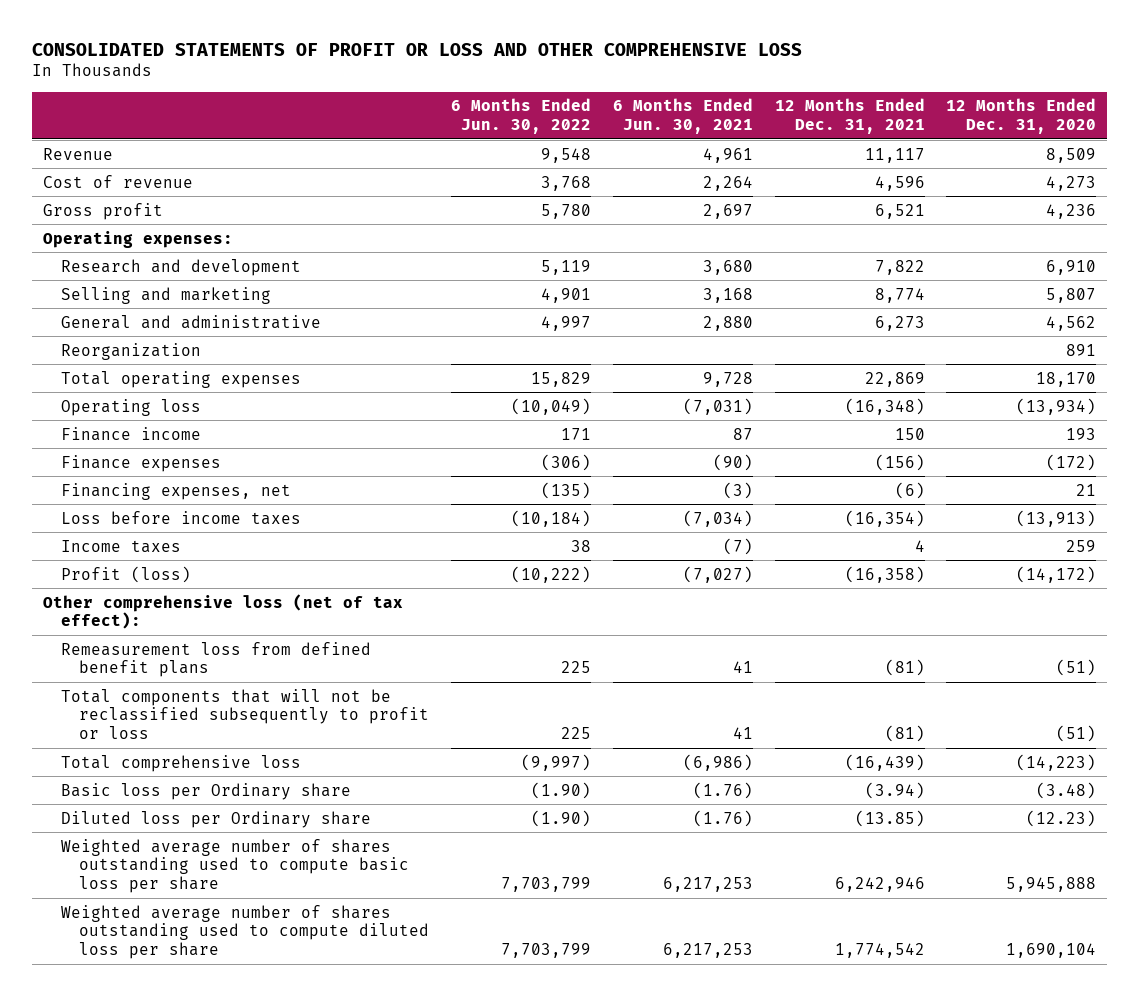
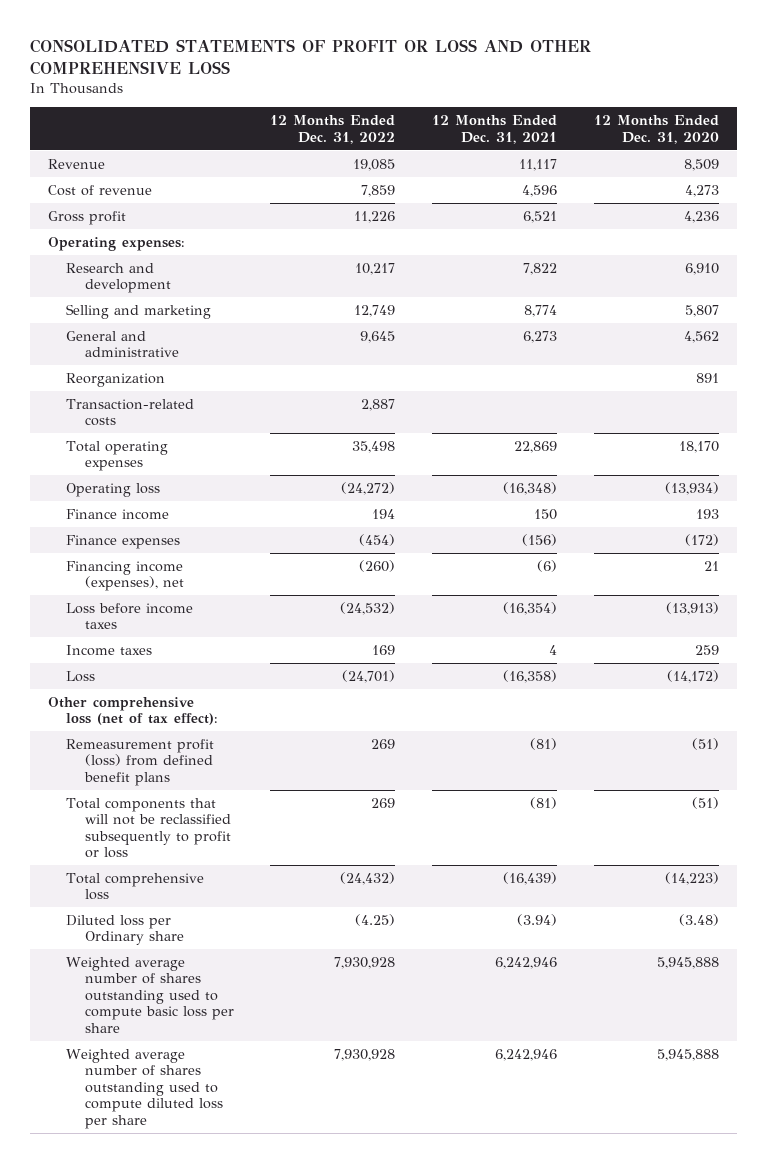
[450,98,591,134] 6 Months Ended Jun. 30, 2022 -> none
[612,98,753,134] 6 Months Ended Jun. 30, 2021 -> none
none -> [270,115,396,144] 12 Months Ended Dec. 31, 2022
none -> [66,398,195,427] Transaction-related costs
[61,482,292,500] Financing expenses, net -> [66,560,184,592] Financing income (expenses), net
[61,565,192,583] Profit (loss) -> [66,670,96,682] Loss
[61,641,372,678] Remeasurement loss from defined benefit plans -> [66,738,215,786] Remeasurement profit (loss) from defined benefit plans
[61,782,352,800] Basic loss per Ordinary share -> none
[854,809,925,827] (13.85) -> [516,913,557,926] (3.94)
[1026,809,1097,827] (12.23) -> [678,913,719,926] (3.48)
[834,942,925,958] 1,774,542 -> [494,1048,557,1061] 6,242,946
[1006,942,1097,958] 1,690,104 -> [656,1048,719,1061] 5,945,888

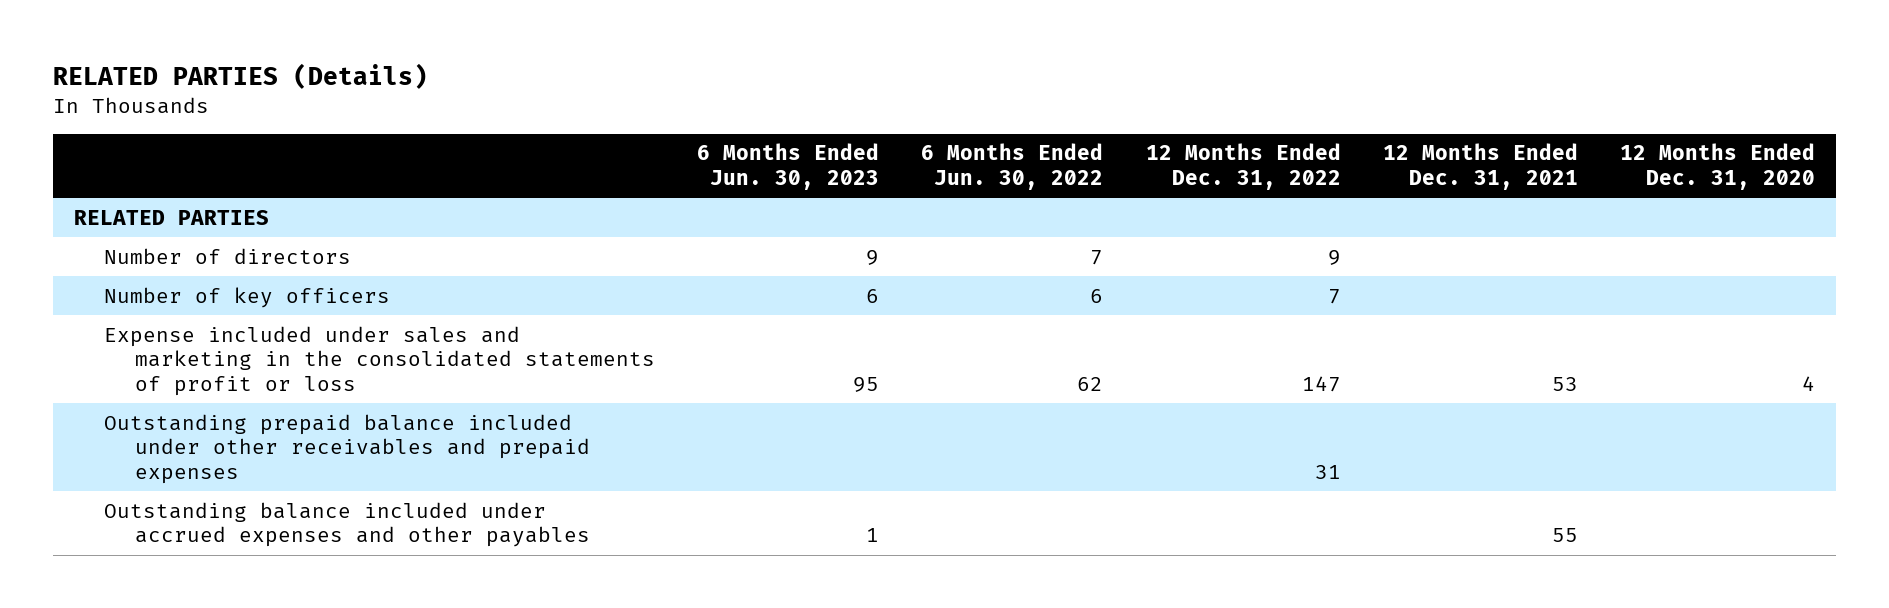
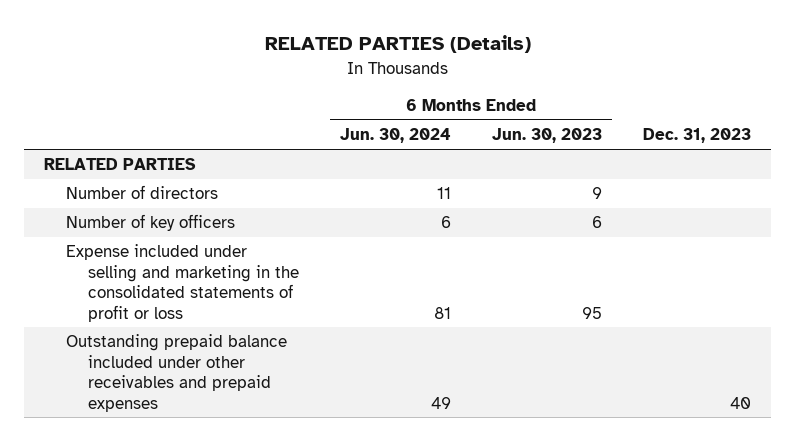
[921,143,1104,191] 6 Months Ended Jun. 30, 2022 -> none
[1145,143,1341,191] 12 Months Ended Dec. 31, 2022 -> none
[1382,143,1578,191] 12 Months Ended Dec. 31, 2021 -> none
[1620,143,1816,191] 12 Months Ended Dec. 31, 2020 -> none
none -> [340,128,452,144] Jun. 30, 2024
none -> [642,128,751,144] Dec. 31, 2023
[104,325,655,397] Expense included under sales and marketing in the consolidated statements of profit or loss -> [66,244,300,322] Expense included under selling and marketing in the consolidated statements of profit or loss
[104,501,590,548] Outstanding balance included under accrued expenses and other payables -> none

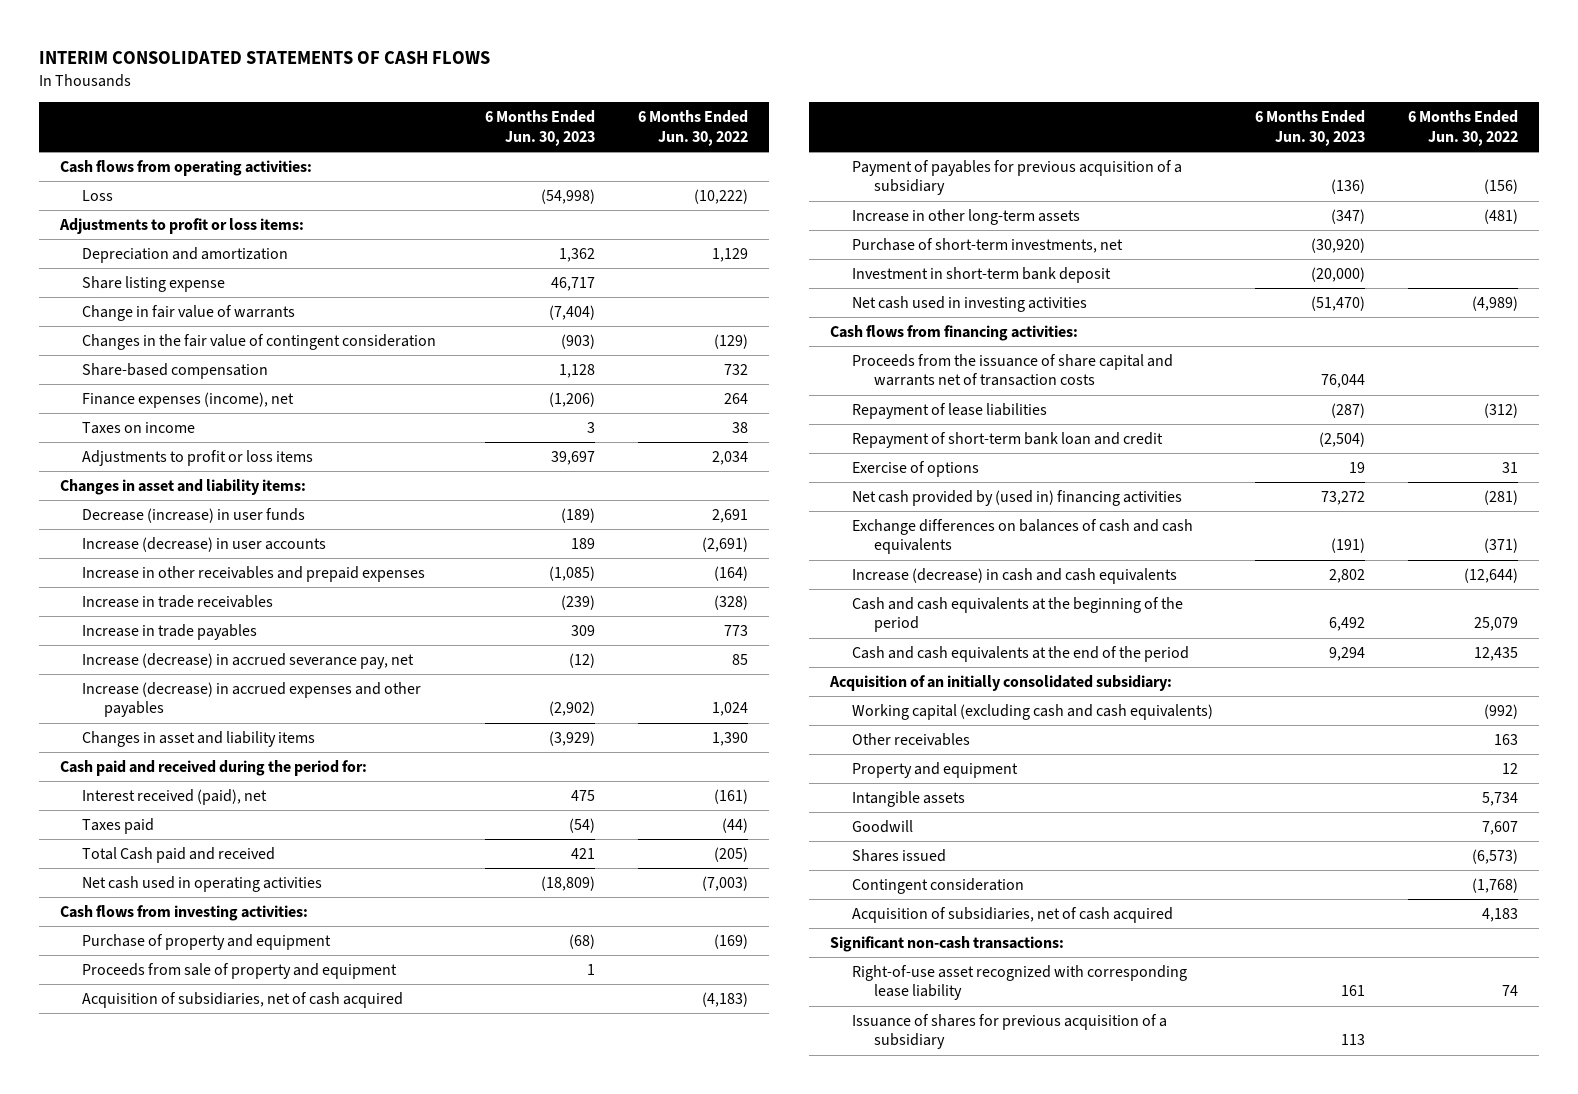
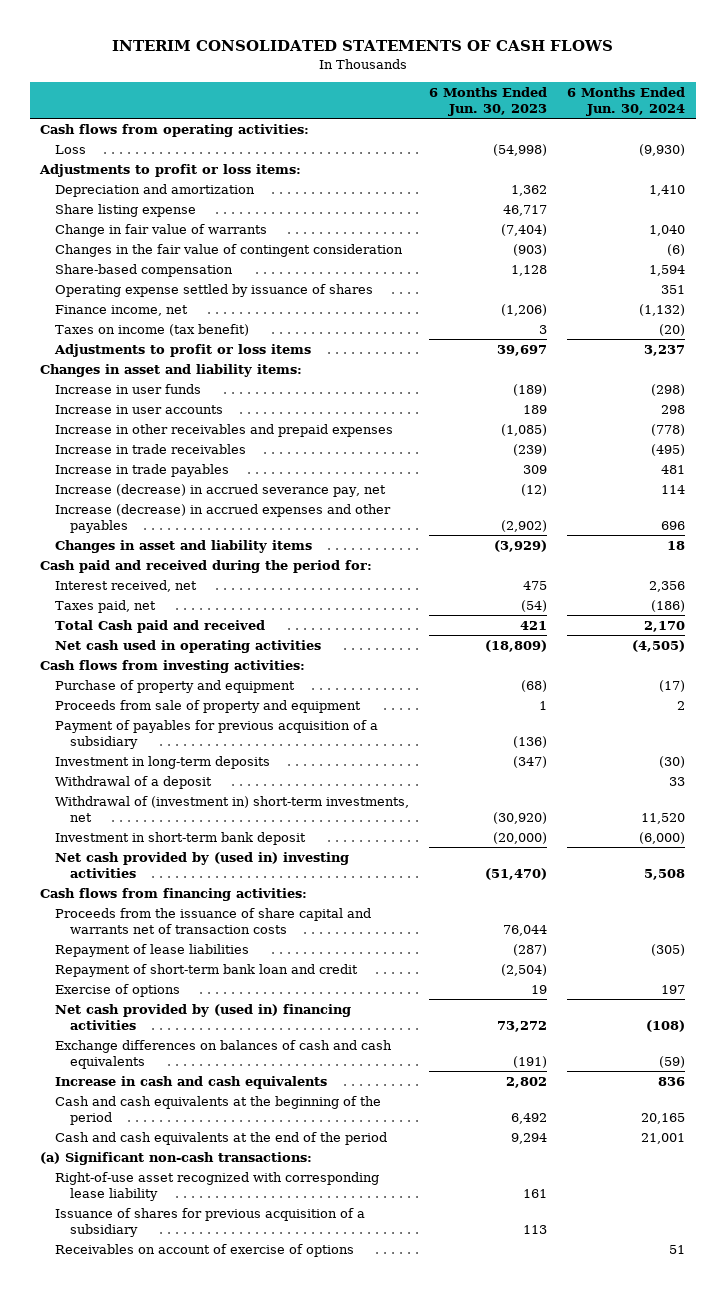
[637,110,748,146] 6 Months Ended Jun. 30, 2022 -> none
none -> [567,86,686,116] 6 Months Ended Jun. 30, 2024
none -> [55,283,374,297] Operating expense settled by issuance of shares
[82,391,295,408] Finance expenses (income), net -> [55,304,189,316] Finance income, net
[82,421,196,434] Taxes on income -> [55,323,250,336] Taxes on income (tax benefit)
[82,507,306,523] Decrease (increase) in user funds -> [55,383,202,394] Increase in user funds
[82,536,327,552] Increase (decrease) in user accounts -> [55,404,224,414] Increase in user accounts
[82,788,268,805] Interest received (paid), net -> [55,579,198,592] Interest received, net
[82,817,155,834] Taxes paid -> [55,599,157,613] Taxes paid, net
[82,991,404,1008] Acquisition of subsidiaries, net of cash acquired -> none
[852,208,1081,225] Increase in other long-term assets -> [55,755,271,769] Investment in long-term deposits
none -> [55,775,213,789] Withdrawal of a deposit
[852,237,1124,253] Purchase of short-term investments, net -> [55,795,410,823] Withdrawal of (investment in) short-term investments, net
[852,295,1088,312] Net cash used in investing activities -> [55,851,350,879] Net cash provided by (used in) investing activities
[852,567,1178,584] Increase (decrease) in cash and cash equivalents -> [55,1075,328,1089] Increase in cash and cash equivalents
[829,674,1173,691] Acquisition of an initially consolidated subsidiary: -> none
[852,703,1214,720] Working capital (excluding cash and cash equivalents) -> none
[852,732,971,746] Other receivables -> none
[852,761,1019,778] Property and equipment -> none
[852,790,966,807] Intangible assets -> none
[852,819,914,833] Goodwill -> none
[852,848,947,862] Shares issued -> none
[852,877,1025,894] Contingent consideration -> none
[852,906,1174,923] Acquisition of subsidiaries, net of cash acquired -> none
[830,935,1065,952] Significant non-cash transactions: -> [40,1151,313,1165] (a) Significant non-cash transactions:
none -> [55,1243,355,1257] Receivables on account of exercise of options

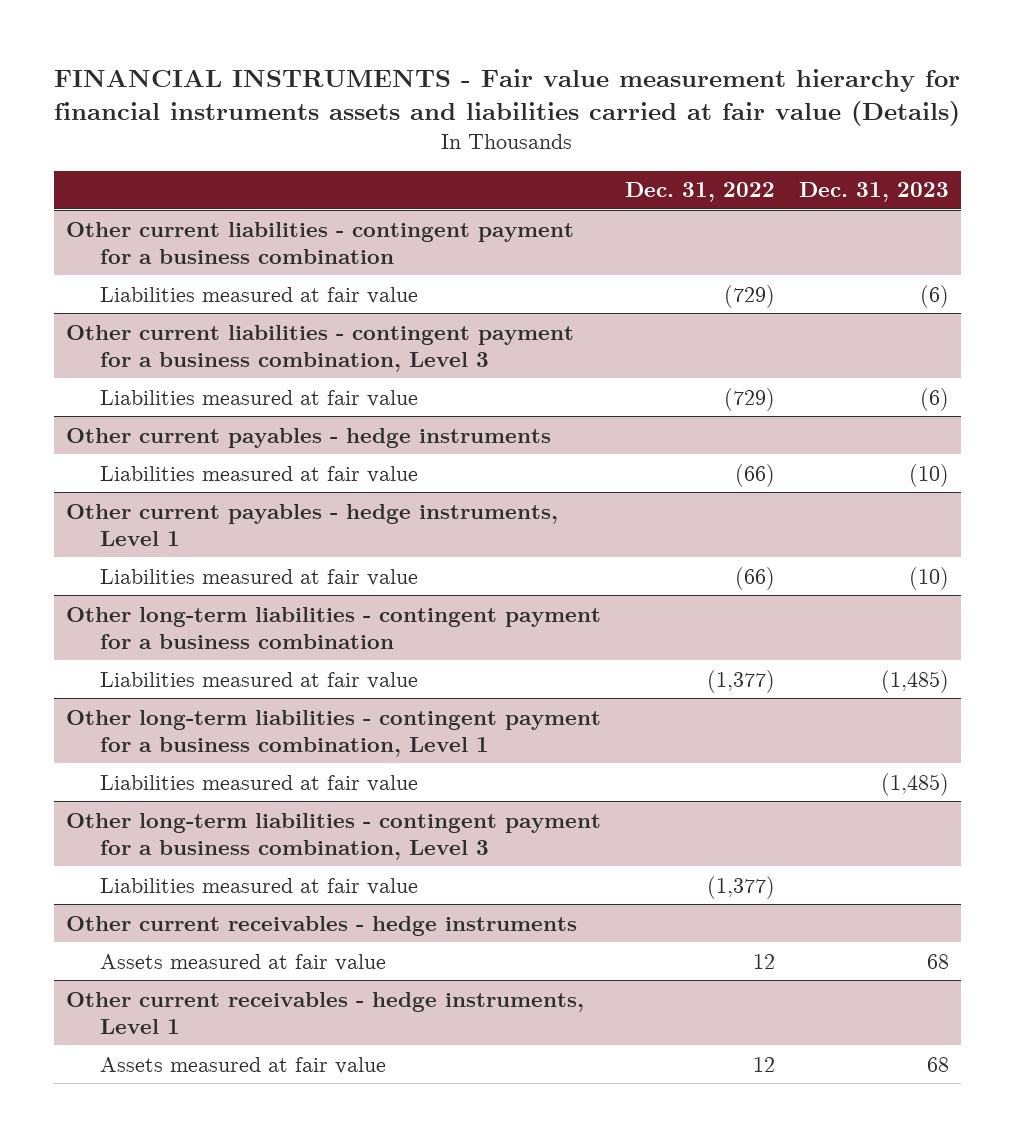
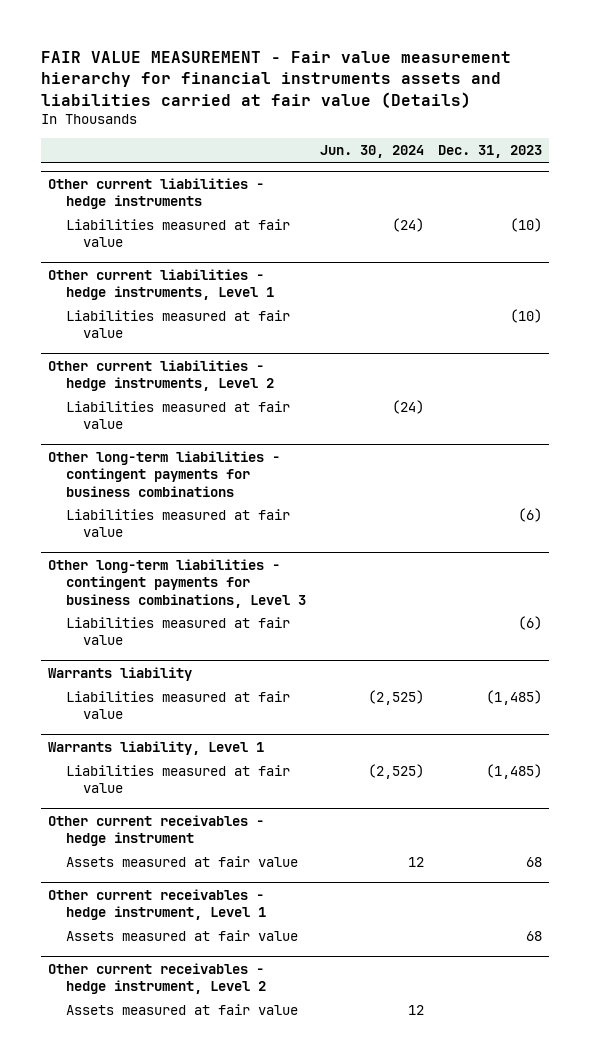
[54,68,961,127] FINANCIAL INSTRUMENTS - Fair value measurement hierarchy for financial instruments assets and liabilities carried at fair value (Details) -> [41,50,512,108] FAIR VALUE MEASUREMENT - Fair value measurement hierarchy for financial instruments assets and liabilities carried at fair value (Details)
[624,182,775,203] Dec. 31, 2022 -> none
none -> [319,145,424,159] Jun. 30, 2024
[65,221,574,264] Other current liabilities - contingent payment for a business combination -> none
[99,286,418,304] Liabilities measured at fair value -> none
[65,324,574,372] Other current liabilities - contingent payment for a business combination, Level 3 -> none
[99,389,418,407] Liabilities measured at fair value -> none
[65,427,551,448] Other current payables - hedge instruments -> [48,177,265,210] Other current liabilities - hedge instruments
[65,503,558,546] Other current payables - hedge instruments, Level 1 -> [48,268,274,301] Other current liabilities - hedge instruments, Level 1
none -> [48,359,274,392] Other current liabilities - hedge instruments, Level 2
none -> [65,400,290,430] Liabilities measured at fair value
[65,606,601,649] Other long-term liabilities - contingent payment for a business combination -> [48,450,281,497] Other long-term liabilities - contingent payments for business combinations
none -> [65,508,290,538] Liabilities measured at fair value
none -> [48,558,306,608] Other long-term liabilities - contingent payments for business combinations, Level 3
none -> [65,616,290,646] Liabilities measured at fair value
none -> [48,666,193,681] Warrants liability
[65,709,601,757] Other long-term liabilities - contingent payment for a business combination, Level 1 -> none
none -> [48,740,265,755] Warrants liability, Level 1
[65,812,601,860] Other long-term liabilities - contingent payment for a business combination, Level 3 -> none
[99,877,418,895] Liabilities measured at fair value -> none
[65,915,577,936] Other current receivables - hedge instruments -> [48,814,265,847] Other current receivables - hedge instrument
[65,991,584,1034] Other current receivables - hedge instruments, Level 1 -> [48,888,266,921] Other current receivables - hedge instrument, Level 1
none -> [48,962,266,995] Other current receivables - hedge instrument, Level 2
none -> [65,1003,298,1015] Assets measured at fair value

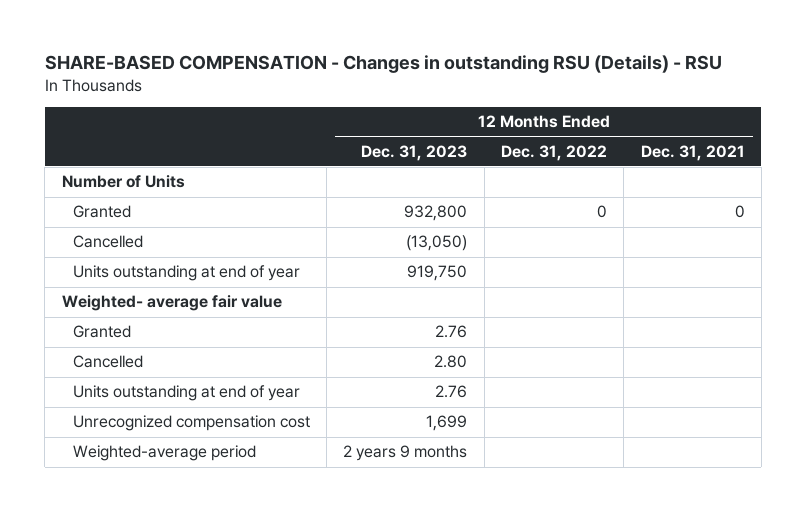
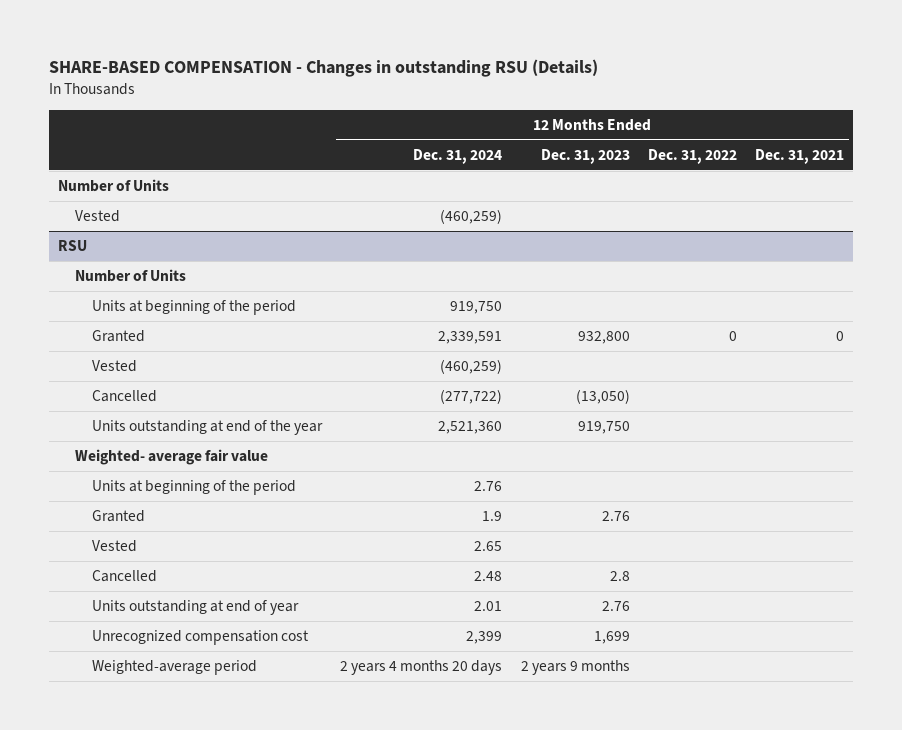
[44,55,722,74] SHARE-BASED COMPENSATION - Changes in outstanding RSU (Details) - RSU -> [48,59,598,78] SHARE-BASED COMPENSATION - Changes in outstanding RSU (Details)
none -> [413,148,503,164] Dec. 31, 2024
none -> [74,210,120,223] Vested
none -> [57,240,87,252] RSU
none -> [74,269,186,283] Number of Units
none -> [92,300,297,316] Units at beginning of the period
none -> [92,360,138,373] Vested
[72,265,300,282] Units outstanding at end of year -> [92,420,324,436] Units outstanding at end of the year
none -> [92,480,297,496] Units at beginning of the period
none -> [92,540,138,553] Vested
[434,355,468,369] 2.80 -> [609,571,630,582] 2.8

